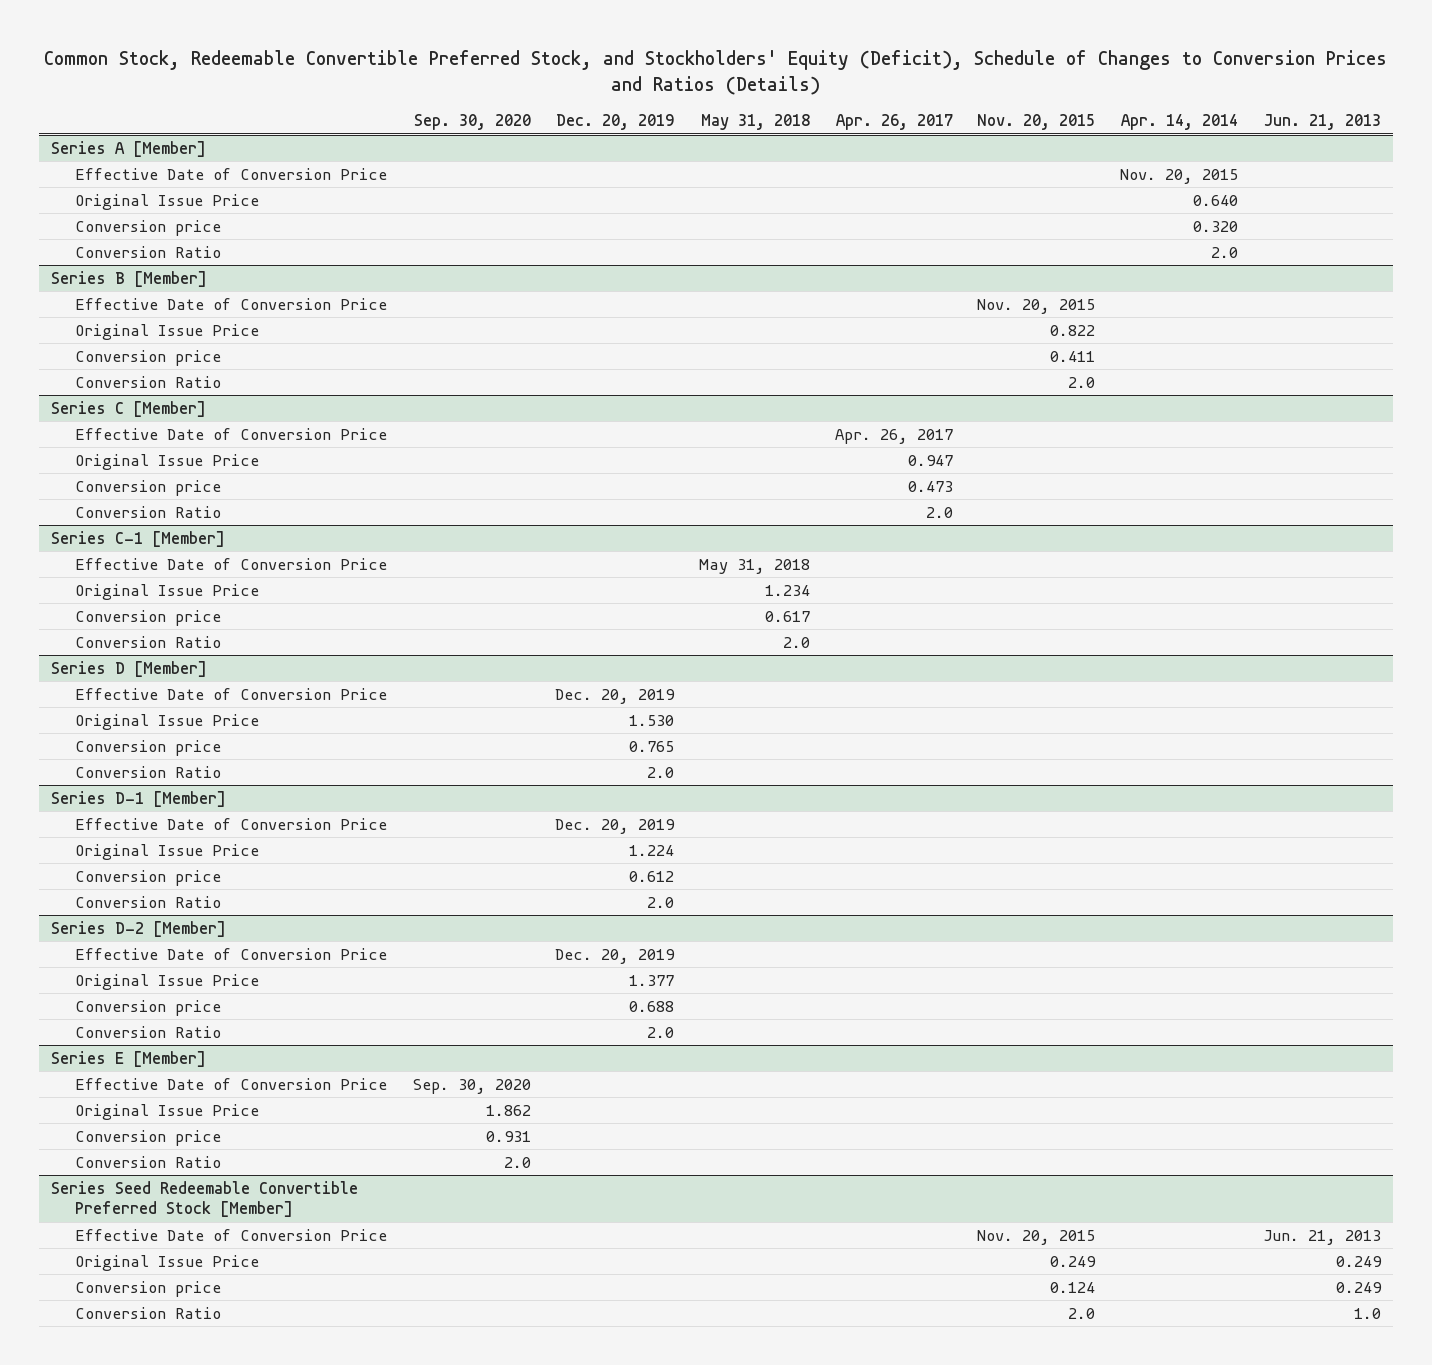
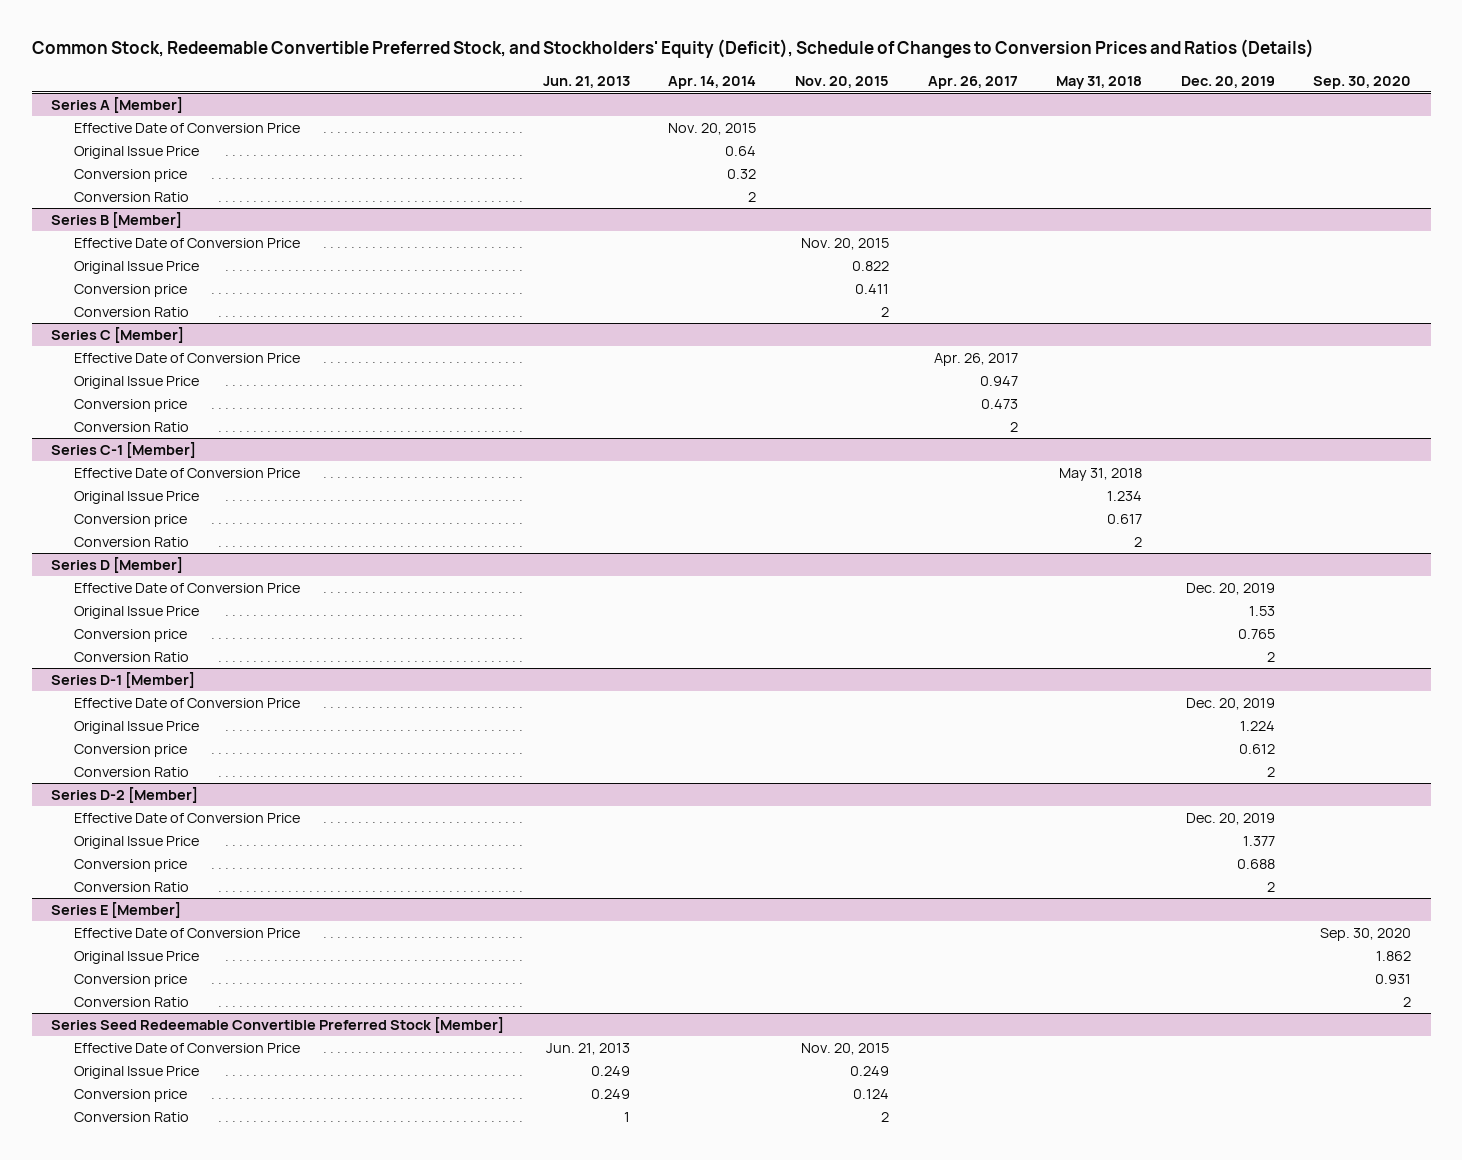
[1193,194,1239,206] 0.640 -> [725,145,757,156] 0.64
[1193,220,1239,232] 0.320 -> [727,168,757,179] 0.32
[1211,246,1239,258] 2.0 -> [748,191,757,202] 2
[1068,376,1096,388] 2.0 -> [880,306,889,317] 2
[925,506,953,518] 2.0 -> [1009,421,1018,432] 2
[783,636,811,648] 2.0 -> [1134,536,1143,547] 2
[629,714,675,726] 1.530 -> [1248,605,1275,616] 1.53
[647,766,675,778] 2.0 -> [1266,651,1275,662] 2
[647,896,675,908] 2.0 -> [1266,766,1275,777] 2
[647,1026,675,1038] 2.0 -> [1266,881,1275,892] 2
[503,1156,531,1168] 2.0 -> [1403,996,1412,1007] 2
[1068,1307,1096,1319] 2.0 -> [880,1111,889,1122] 2
[1353,1307,1381,1319] 1.0 -> [623,1111,630,1122] 1

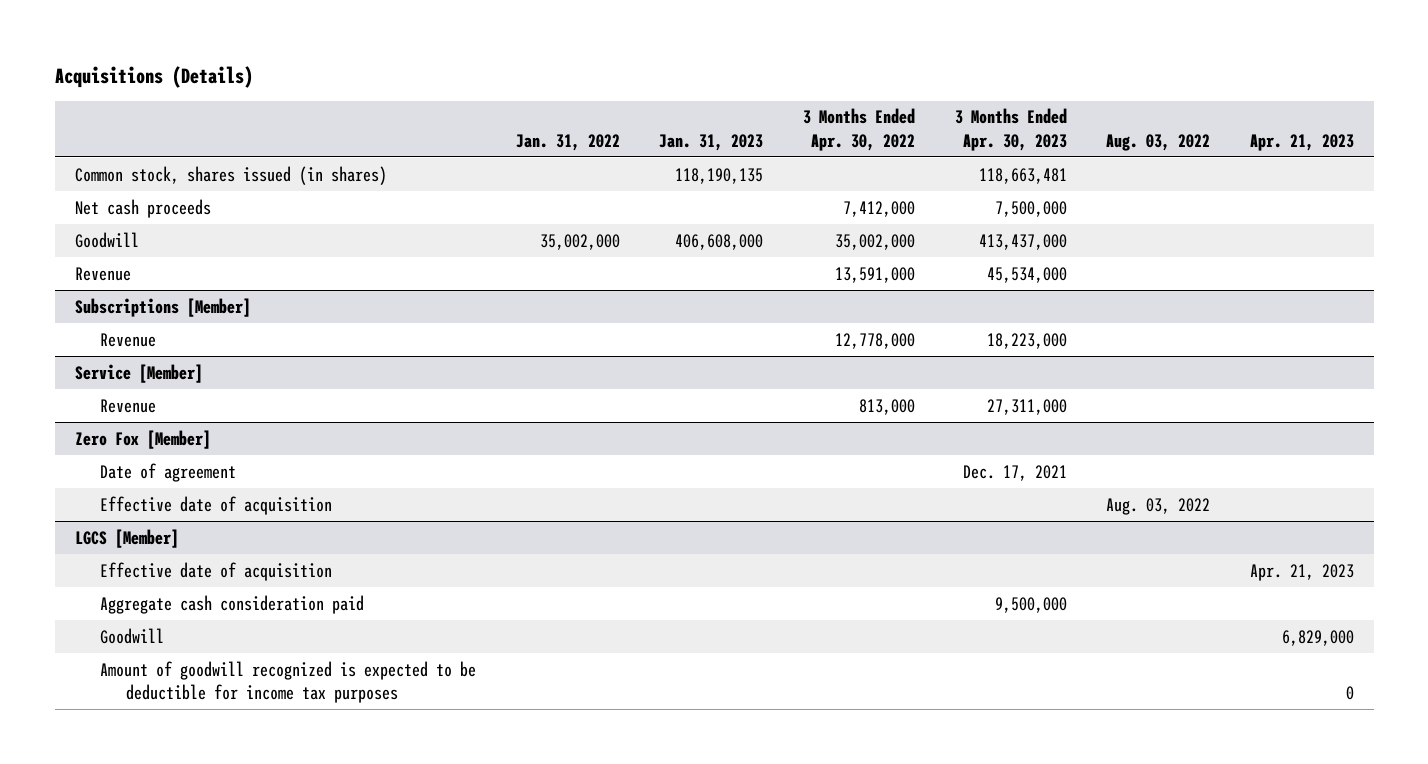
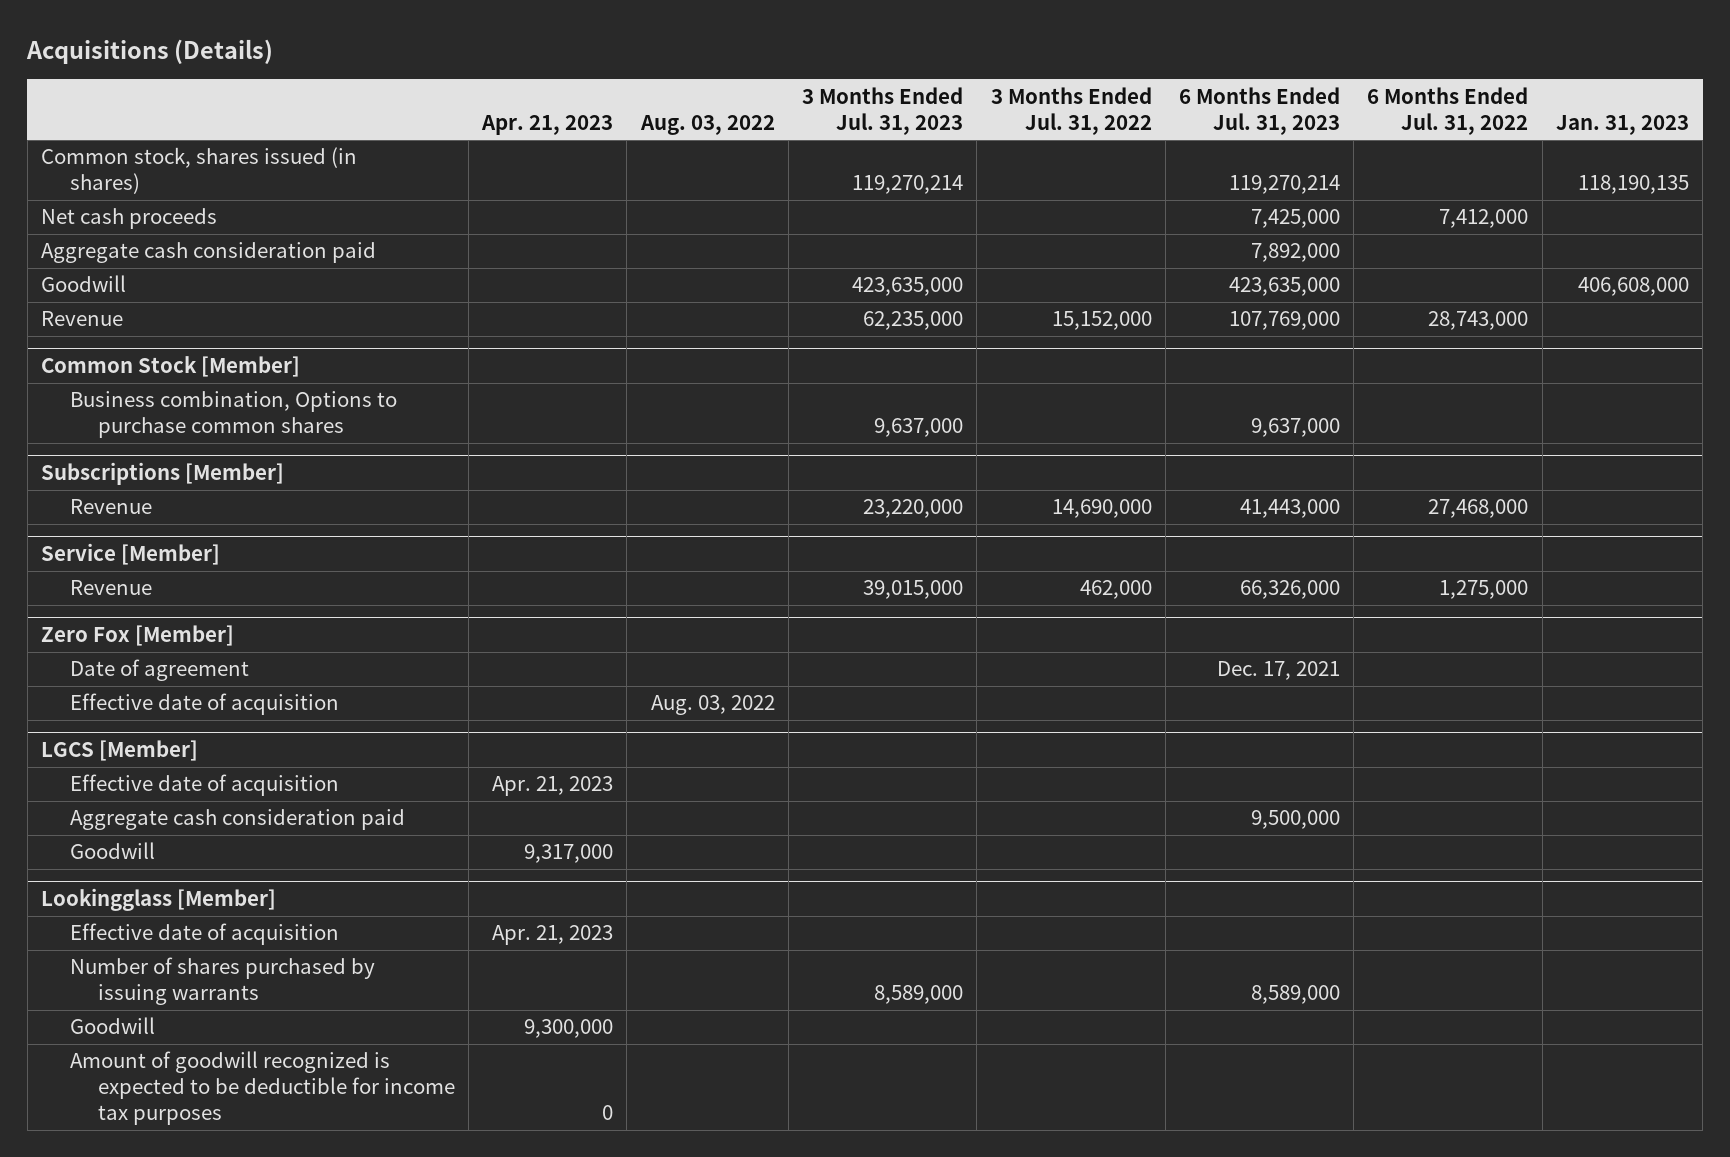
[515,133,620,151] Jan. 31, 2022 -> none
[802,108,915,151] 3 Months Ended Apr. 30, 2022 -> none
[954,108,1067,151] 3 Months Ended Apr. 30, 2023 -> none
none -> [802,86,964,135] 3 Months Ended Jul. 31, 2023
none -> [990,86,1152,135] 3 Months Ended Jul. 31, 2022
none -> [1178,86,1340,135] 6 Months Ended Jul. 31, 2023
none -> [1367,86,1529,135] 6 Months Ended Jul. 31, 2022
none -> [41,242,377,264] Aggregate cash consideration paid
none -> [41,356,301,378] Common Stock [Member]
none -> [69,391,397,439] Business combination, Options to purchase common shares
[100,660,477,703] Amount of goodwill recognized is expected to be deductible for income tax purposes -> none
[1281,629,1354,646] 6,829,000 -> [524,844,614,864] 9,317,000
none -> [41,888,277,912] Lookingglass [Member]
none -> [69,923,339,946] Effective date of acquisition
none -> [69,957,375,1006] Number of shares purchased by issuing warrants
none -> [69,1017,155,1035] Goodwill
none -> [69,1051,455,1126] Amount of goodwill recognized is expected to be deductible for income tax purposes

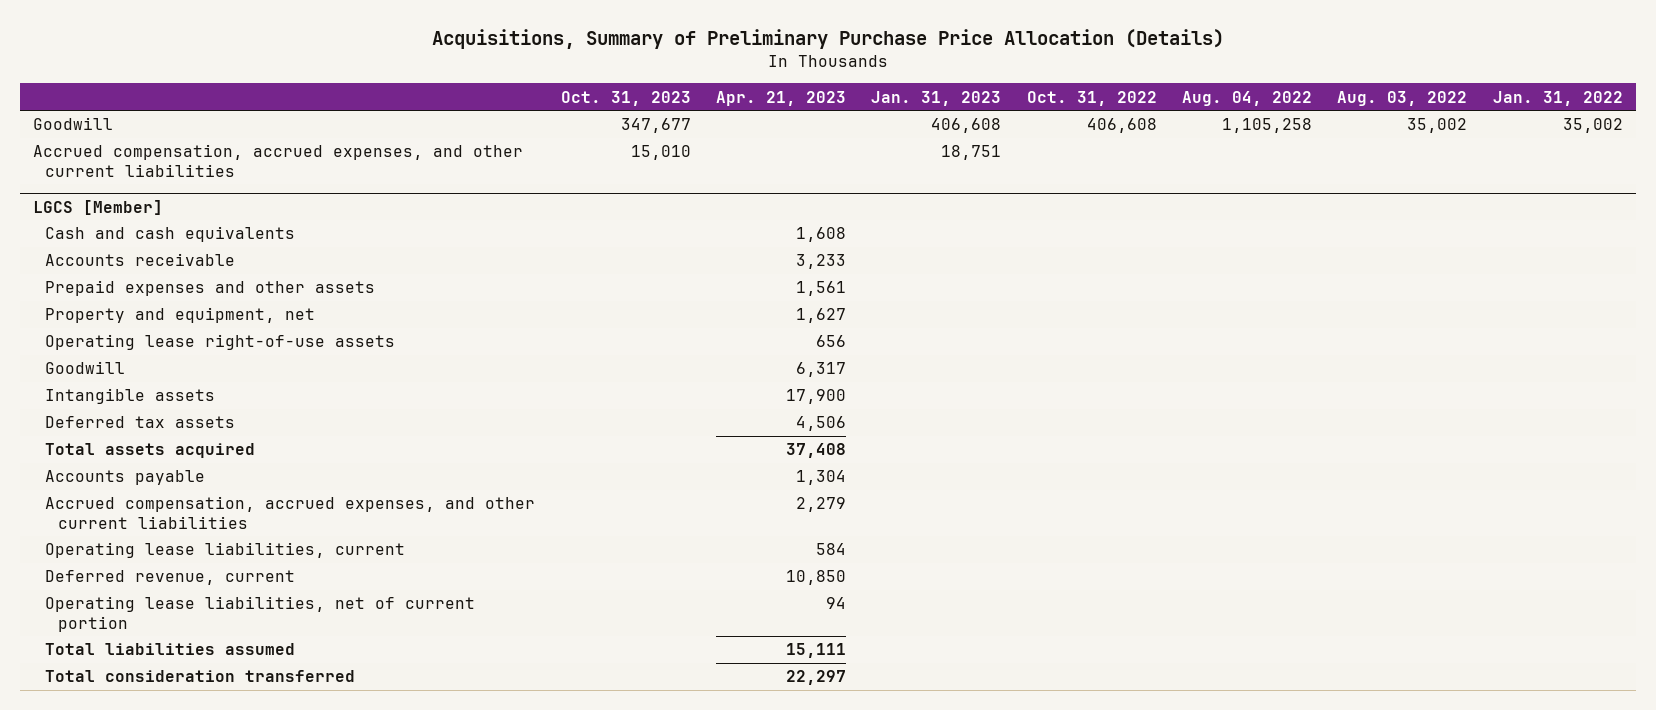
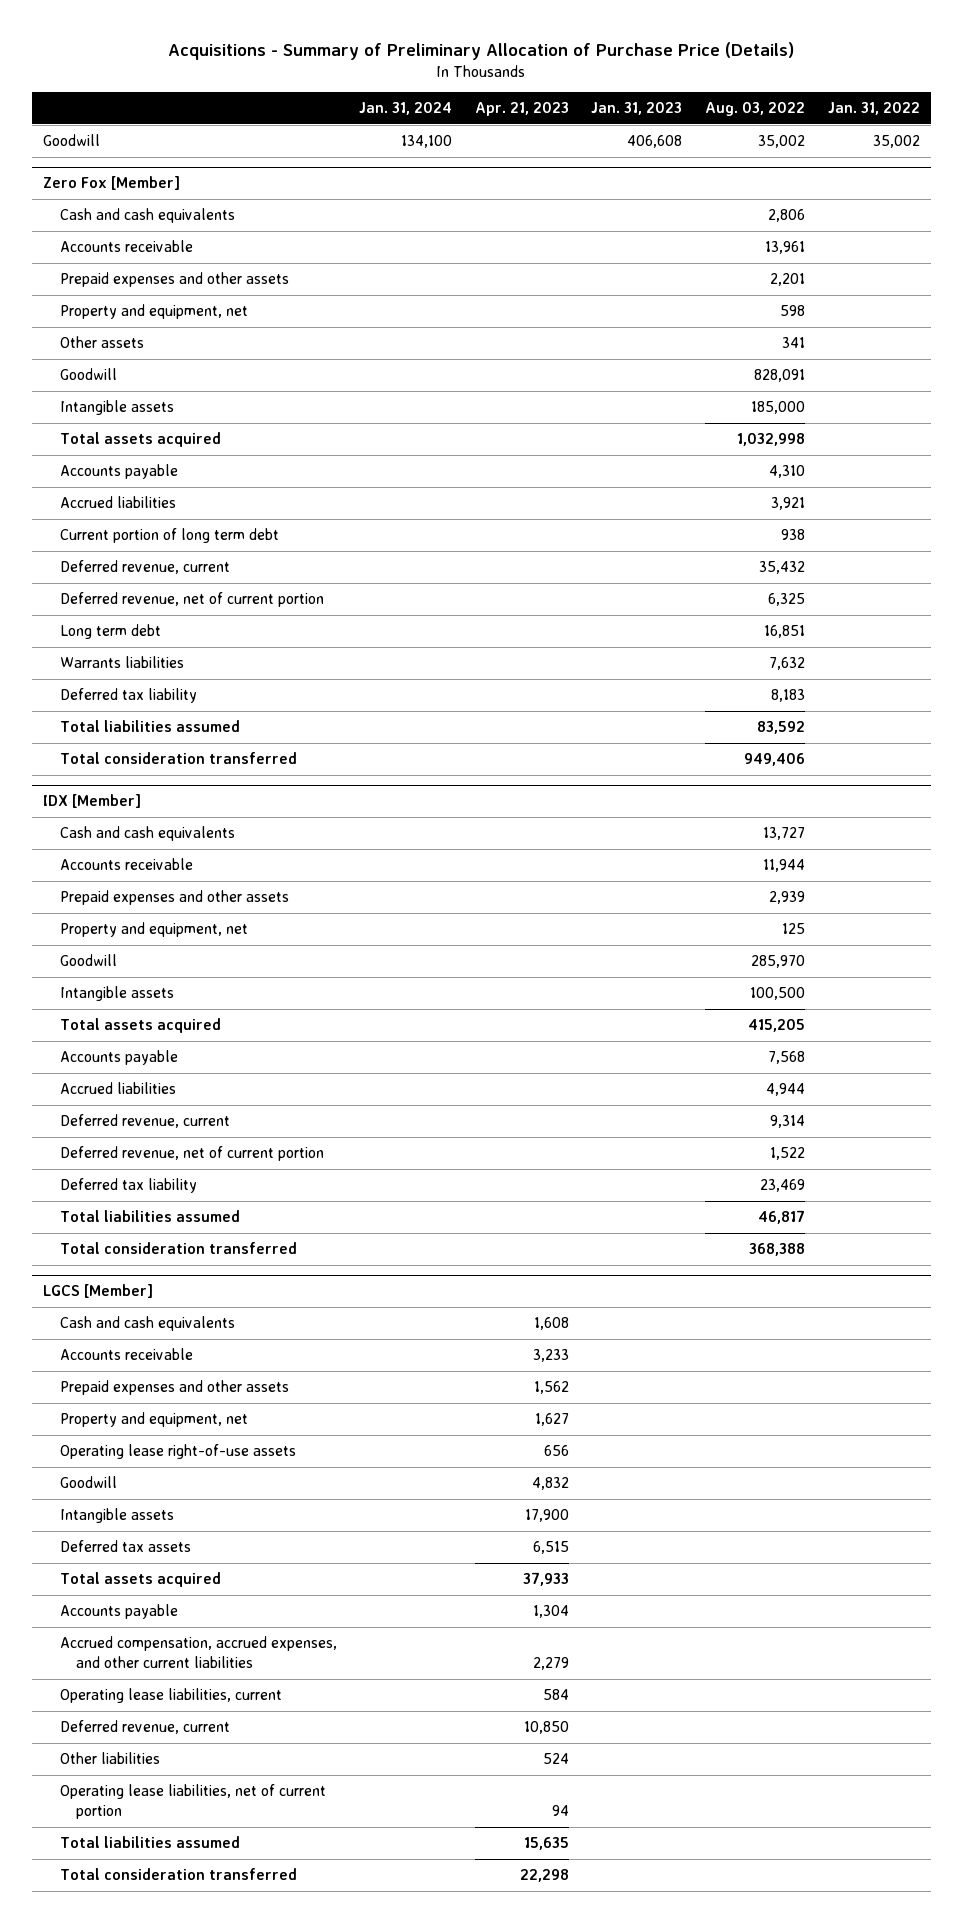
[431,29,1224,50] Acquisitions, Summary of Preliminary Purchase Price Allocation (Details) -> [168,41,795,60] Acquisitions - Summary of Preliminary Allocation of Purchase Price (Details)
[560,90,691,106] Oct. 31, 2023 -> none
[1026,90,1157,106] Oct. 31, 2022 -> none
[1182,90,1313,106] Aug. 04, 2022 -> none
none -> [359,102,453,116] Jan. 31, 2024
[32,144,523,177] Accrued compensation, accrued expenses, and other current liabilities -> none
none -> [43,176,181,191] Zero Fox [Member]
none -> [59,208,235,224] Cash and cash equivalents
none -> [59,240,193,253] Accounts receivable
none -> [59,272,289,288] Prepaid expenses and other assets
none -> [59,304,248,320] Property and equipment, net
none -> [59,336,144,349] Other assets
none -> [59,368,117,381] Goodwill
none -> [59,400,174,416] Intangible assets
none -> [59,432,221,448] Total assets acquired
none -> [59,464,178,480] Accounts payable
none -> [59,496,176,509] Accrued liabilities
none -> [59,528,279,544] Current portion of long term debt
none -> [59,560,230,575] Deferred revenue, current
none -> [59,592,324,608] Deferred revenue, net of current portion
none -> [59,624,161,640] Long term debt
none -> [59,656,184,669] Warrants liabilities
none -> [59,688,197,704] Deferred tax liability
none -> [59,720,240,733] Total liabilities assumed
none -> [59,752,297,765] Total consideration transferred
none -> [43,794,142,809] IDX [Member]
none -> [59,826,235,842] Cash and cash equivalents
none -> [59,858,193,871] Accounts receivable
none -> [59,890,289,906] Prepaid expenses and other assets
none -> [59,922,248,938] Property and equipment, net
none -> [59,954,117,967] Goodwill
none -> [59,986,174,1002] Intangible assets
none -> [59,1018,221,1034] Total assets acquired
none -> [59,1050,178,1066] Accounts payable
none -> [59,1082,176,1095] Accrued liabilities
none -> [59,1114,230,1129] Deferred revenue, current
none -> [59,1146,324,1162] Deferred revenue, net of current portion
none -> [59,1178,197,1194] Deferred tax liability
none -> [59,1210,240,1223] Total liabilities assumed
none -> [59,1242,297,1255] Total consideration transferred
[795,281,846,297] 1,561 -> [533,1381,569,1395] 1,562
[795,362,846,378] 6,317 -> [531,1477,569,1491] 4,832
[795,416,846,432] 4,506 -> [532,1541,569,1555] 6,515
[785,443,846,459] 37,408 -> [522,1572,569,1587] 37,933
none -> [59,1752,160,1765] Other liabilities
[785,643,846,659] 15,111 -> [523,1837,569,1851] 15,635
[785,670,846,686] 22,297 -> [519,1869,569,1883] 22,298

